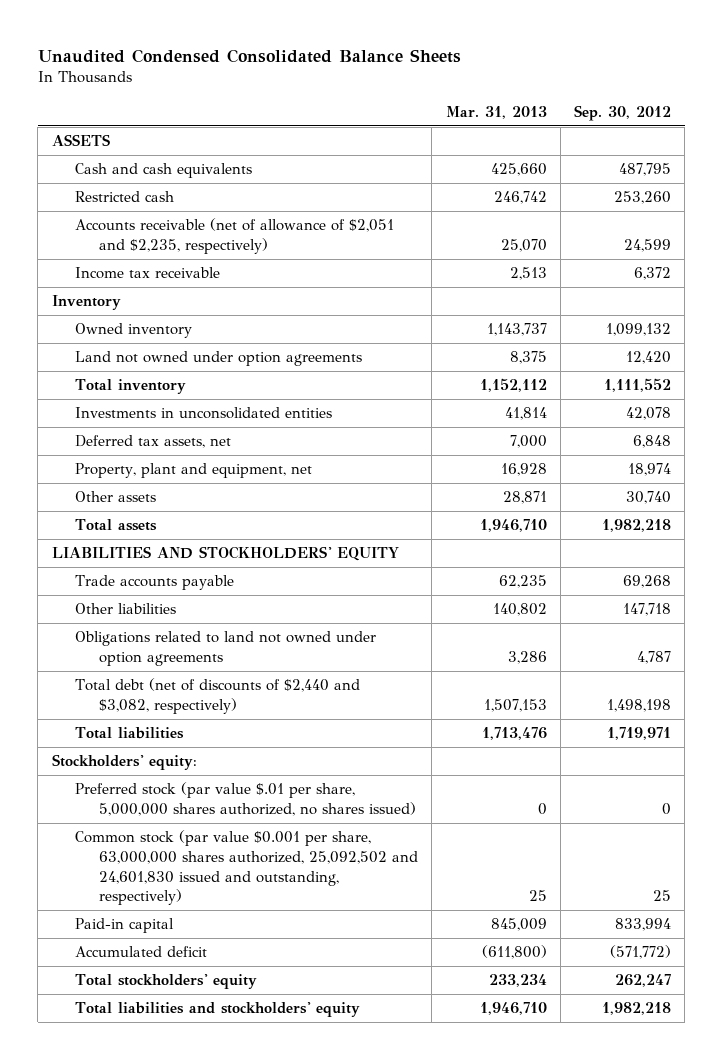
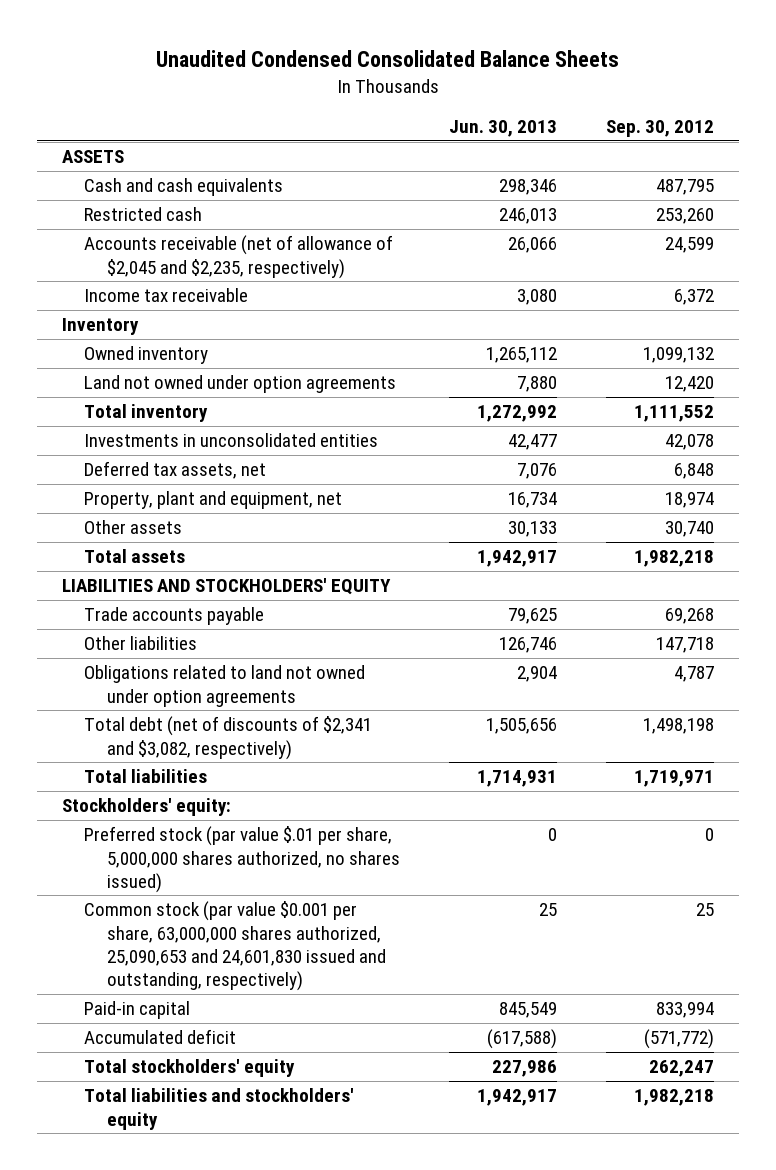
[445,105,547,119] Mar. 31, 2013 -> none
none -> [448,120,557,138] Jun. 30, 2013
[75,218,395,255] Accounts receivable (net of allowance of $2,051 and $2,235, respectively) -> [84,235,394,279] Accounts receivable (net of allowance of $2,045 and $2,235, respectively)
[75,678,361,715] Total debt (net of discounts of $2,440 and $3,082, respectively) -> [84,716,373,760] Total debt (net of discounts of $2,341 and $3,082, respectively)
[75,830,419,906] Common stock (par value $0.001 per share, 63,000,000 shares authorized, 25,092,502 and 24,601,830 issued and outstanding, respectively) -> [84,901,386,992] Common stock (par value $0.001 per share, 63,000,000 shares authorized, 25,090,653 and 24,601,830 issued and outstanding, respectively)

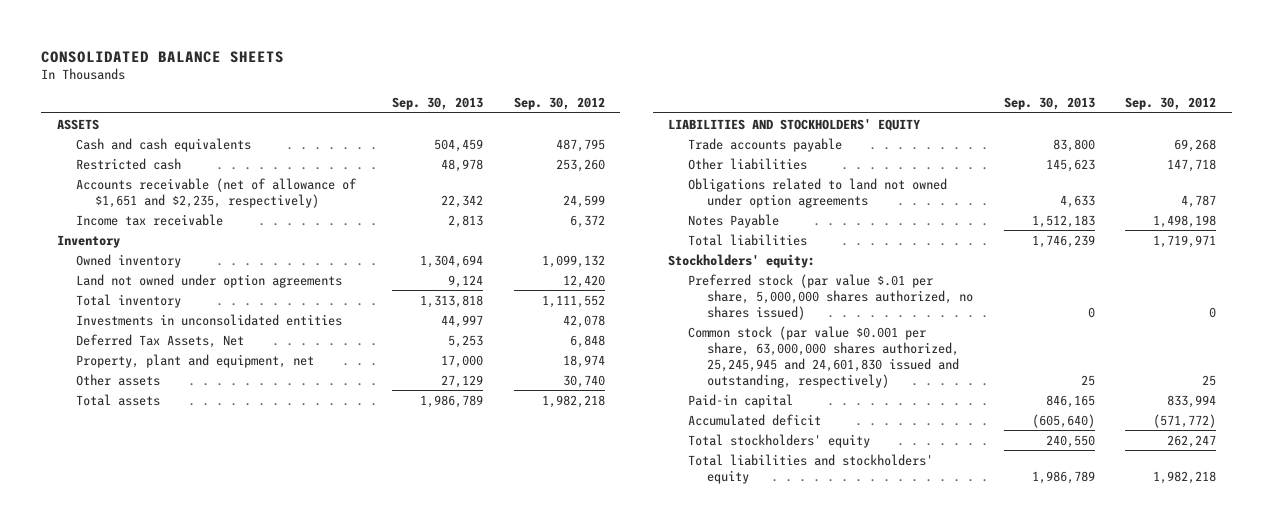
[155,49,619,67] Unaudited Condensed Consolidated Balance Sheets -> [41,50,285,63] CONSOLIDATED BALANCE SHEETS
[448,120,557,138] Jun. 30, 2013 -> none
none -> [392,96,484,110] Sep. 30, 2013
[84,235,394,279] Accounts receivable (net of allowance of $2,045 and $2,235, respectively) -> [76,177,358,208] Accounts receivable (net of allowance of $1,651 and $2,235, respectively)
[84,461,267,480] Deferred tax assets, net -> [76,333,245,348] Deferred Tax Assets, Net
[84,716,373,760] Total debt (net of discounts of $2,341 and $3,082, respectively) -> [687,213,779,228] Notes Payable
[84,901,386,992] Common stock (par value $0.001 per share, 63,000,000 shares authorized, 25,090,653 and 24,601,830 issued and outstanding, respectively) -> [687,325,959,388] Common stock (par value $0.001 per share, 63,000,000 shares authorized, 25,245,945 and 24,601,830 issued and outstanding, respectively)

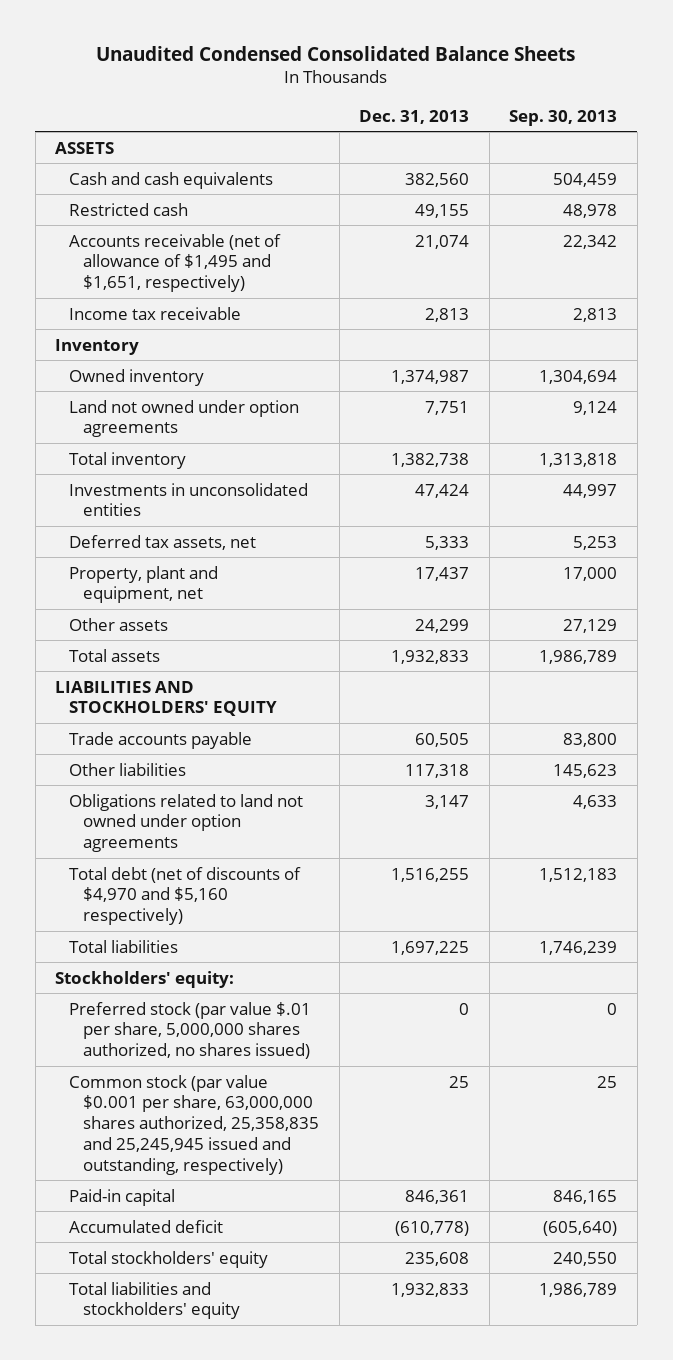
[41,50,285,63] CONSOLIDATED BALANCE SHEETS -> [96,46,576,62] Unaudited Condensed Consolidated Balance Sheets
[513,96,605,110] Sep. 30, 2012 -> none
none -> [359,109,470,124] Dec. 31, 2013
[76,177,358,208] Accounts receivable (net of allowance of $1,651 and $2,235, respectively) -> [69,233,282,293] Accounts receivable (net of allowance of $1,495 and $1,651, respectively)
[76,333,245,348] Deferred Tax Assets, Net -> [69,534,257,550] Deferred tax assets, net
[687,213,779,228] Notes Payable -> [69,866,302,926] Total debt (net of discounts of $4,970 and $5,160 respectively)
[687,325,959,388] Common stock (par value $0.001 per share, 63,000,000 shares authorized, 25,245,945 and 24,601,830 issued and outstanding, respectively) -> [69,1074,320,1175] Common stock (par value $0.001 per share, 63,000,000 shares authorized, 25,358,835 and 25,245,945 issued and outstanding, respectively)

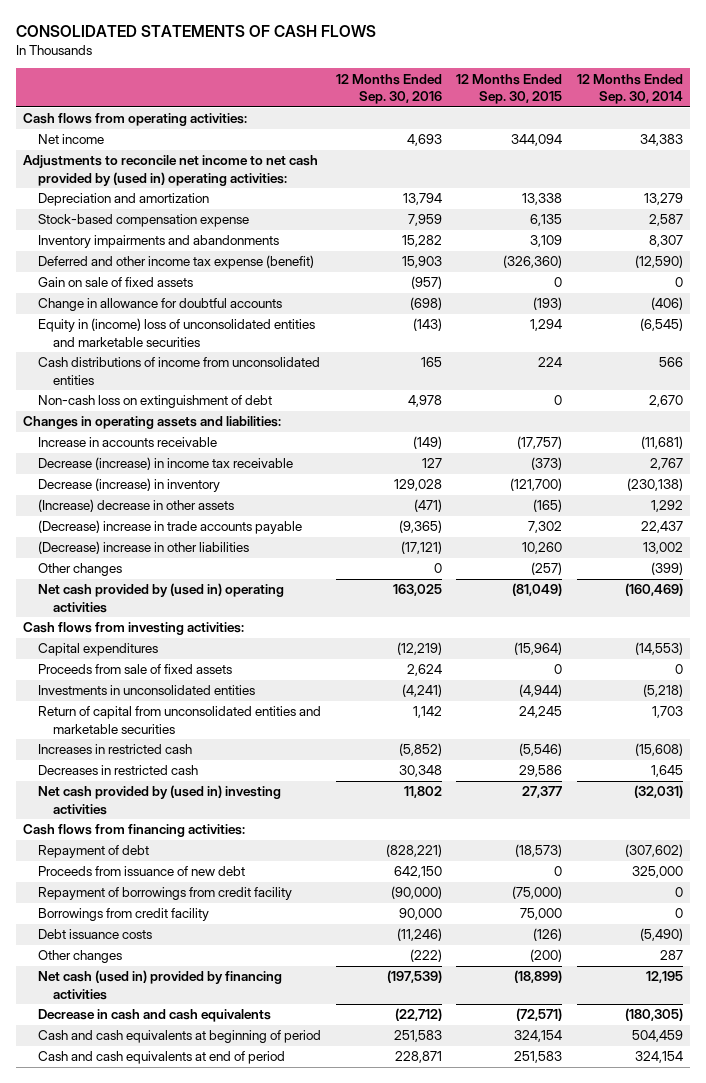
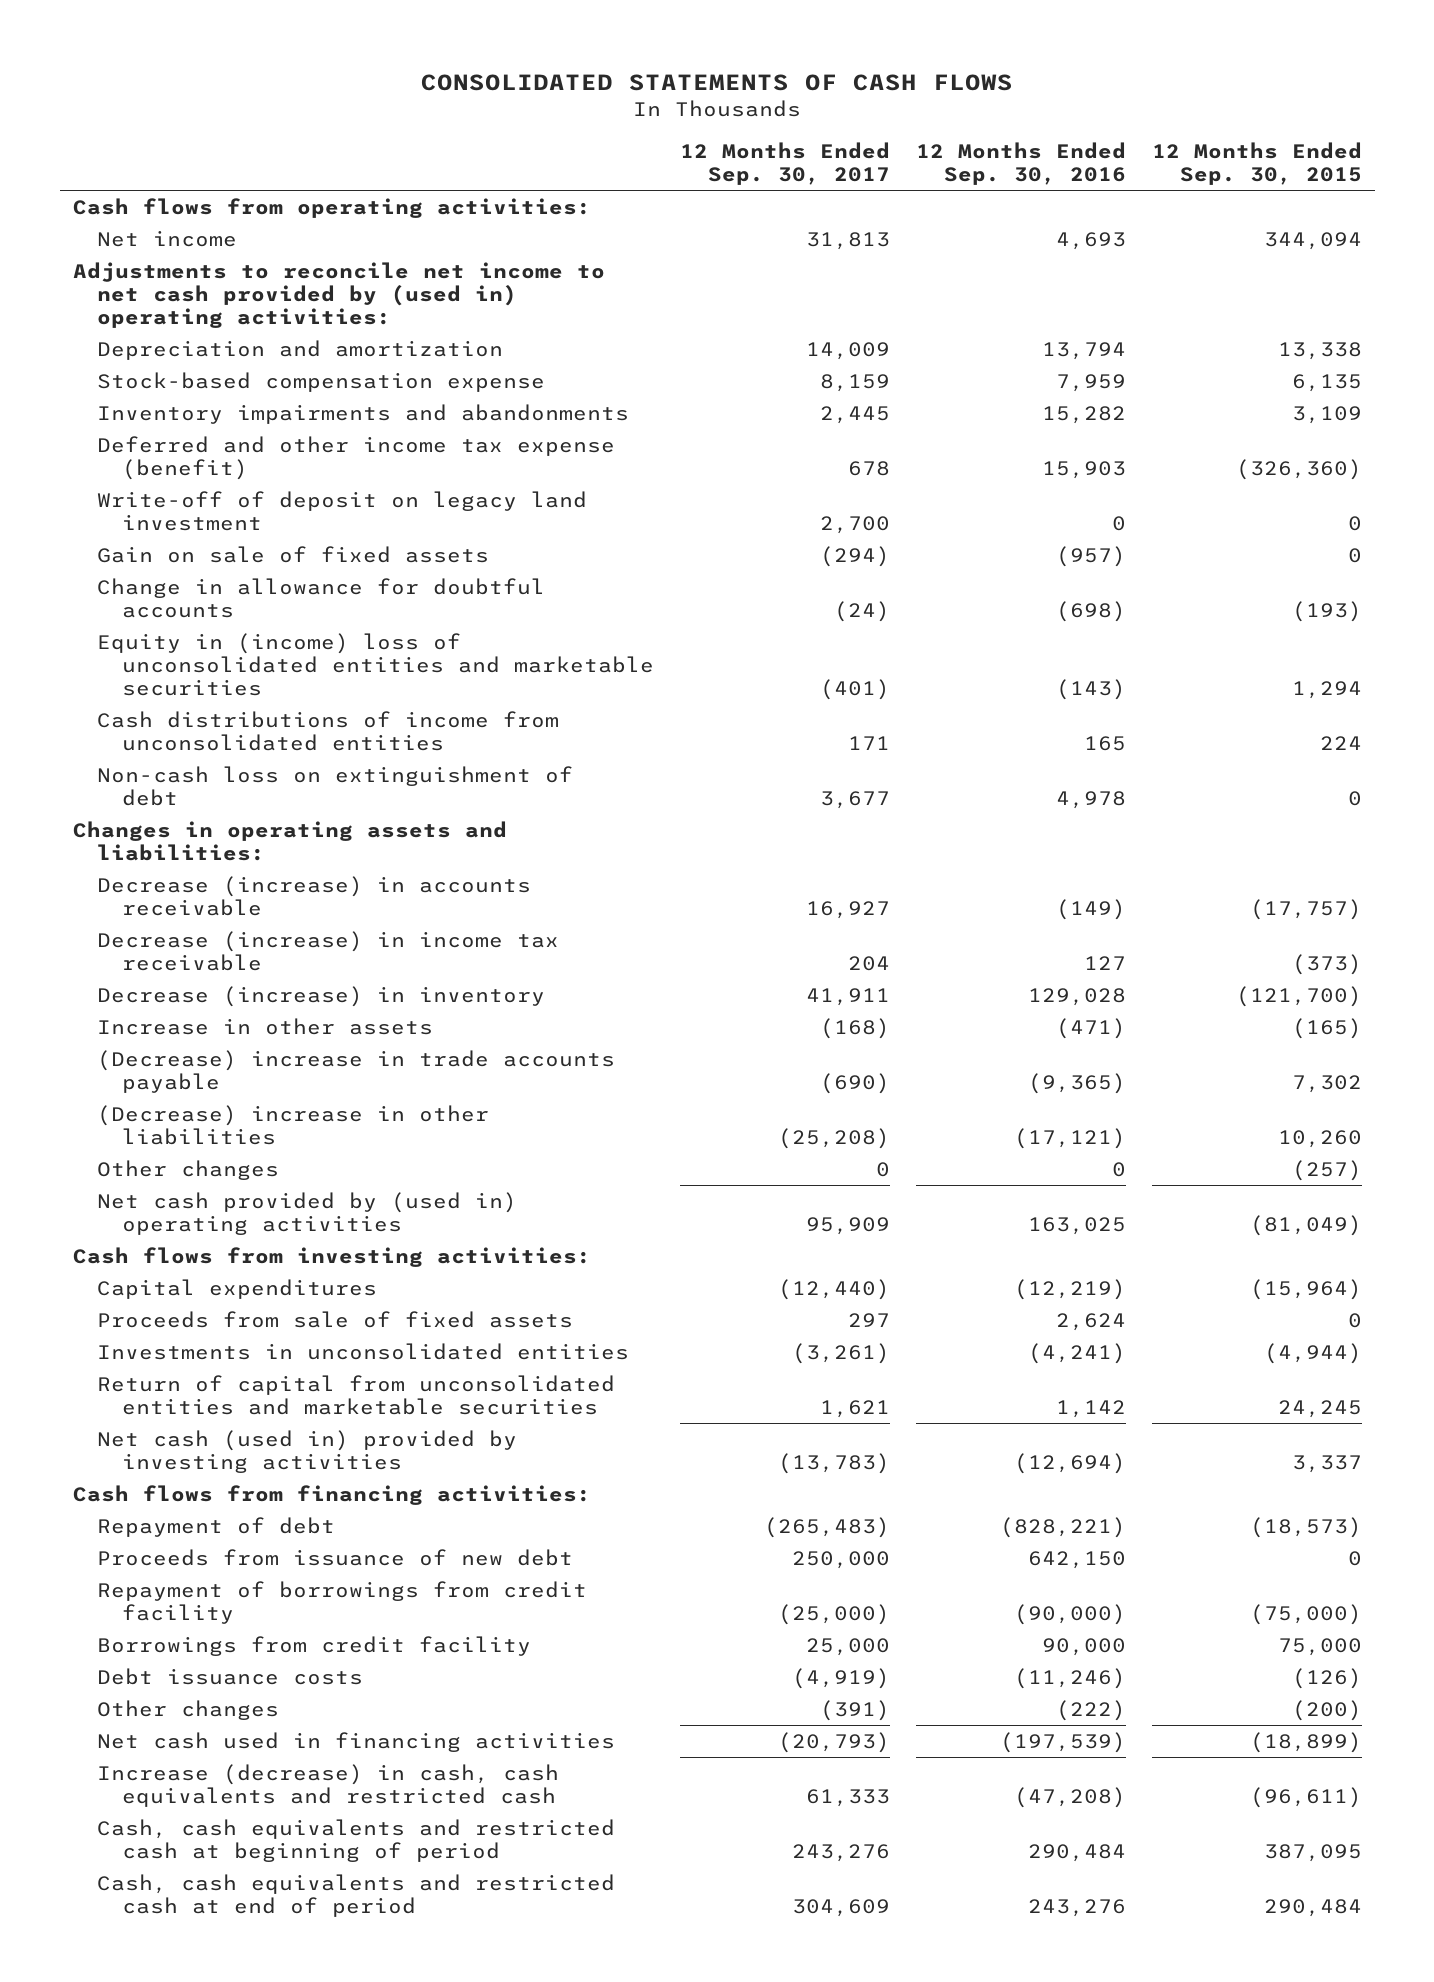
[576,73,683,105] 12 Months Ended Sep. 30, 2014 -> none
none -> [679,141,890,186] 12 Months Ended Sep. 30, 2017
none -> [97,490,588,531] Write-off of deposit on legacy land investment
[38,437,218,448] Increase in accounts receivable -> [97,875,532,916] Decrease (increase) in accounts receivable
[38,499,235,513] (Increase) decrease in other assets -> [97,1017,434,1035] Increase in other assets
[38,744,193,755] Increases in restricted cash -> none
[38,765,199,776] Decreases in restricted cash -> none
[38,785,282,815] Net cash provided by (used in) investing activities -> [97,1429,518,1473] Net cash (used in) provided by investing activities
[403,786,442,799] 11,802 -> [1013,1452,1126,1474] (12,694)
[522,786,563,799] 27,377 -> [1291,1454,1362,1473] 3,337
[38,970,283,1000] Net cash (used in) provided by financing activities -> [97,1731,616,1752] Net cash used in financing activities
[38,1009,272,1023] Decrease in cash and cash equivalents -> [97,1763,560,1807] Increase (decrease) in cash, cash equivalents and restricted cash
[394,1008,442,1022] (22,712) -> [1013,1786,1126,1808] (47,208)
[516,1008,563,1022] (72,571) -> [1249,1786,1362,1808] (96,611)
[38,1030,322,1044] Cash and cash equivalents at beginning of period -> [97,1818,616,1862] Cash, cash equivalents and restricted cash at beginning of period
[393,1030,442,1043] 251,583 -> [1027,1843,1126,1862] 290,484
[514,1030,563,1043] 324,154 -> [1263,1843,1362,1862] 387,095
[38,1051,286,1065] Cash and cash equivalents at end of period -> [97,1873,616,1917] Cash, cash equivalents and restricted cash at end of period
[394,1051,442,1064] 228,871 -> [1027,1898,1126,1917] 243,276
[514,1051,563,1064] 251,583 -> [1263,1898,1362,1917] 290,484

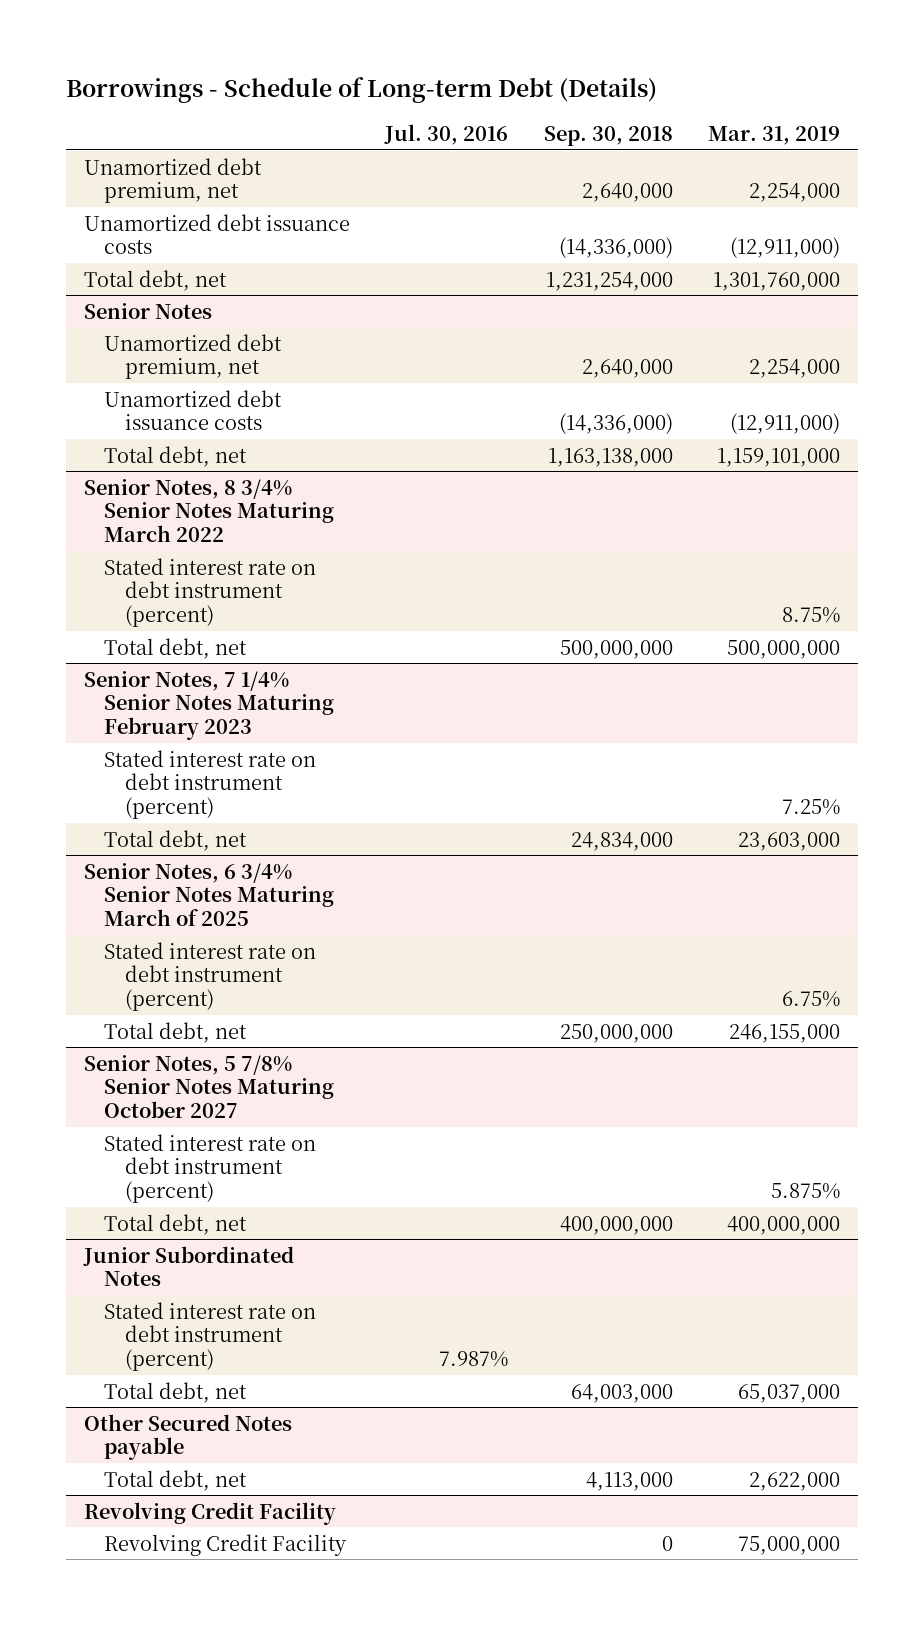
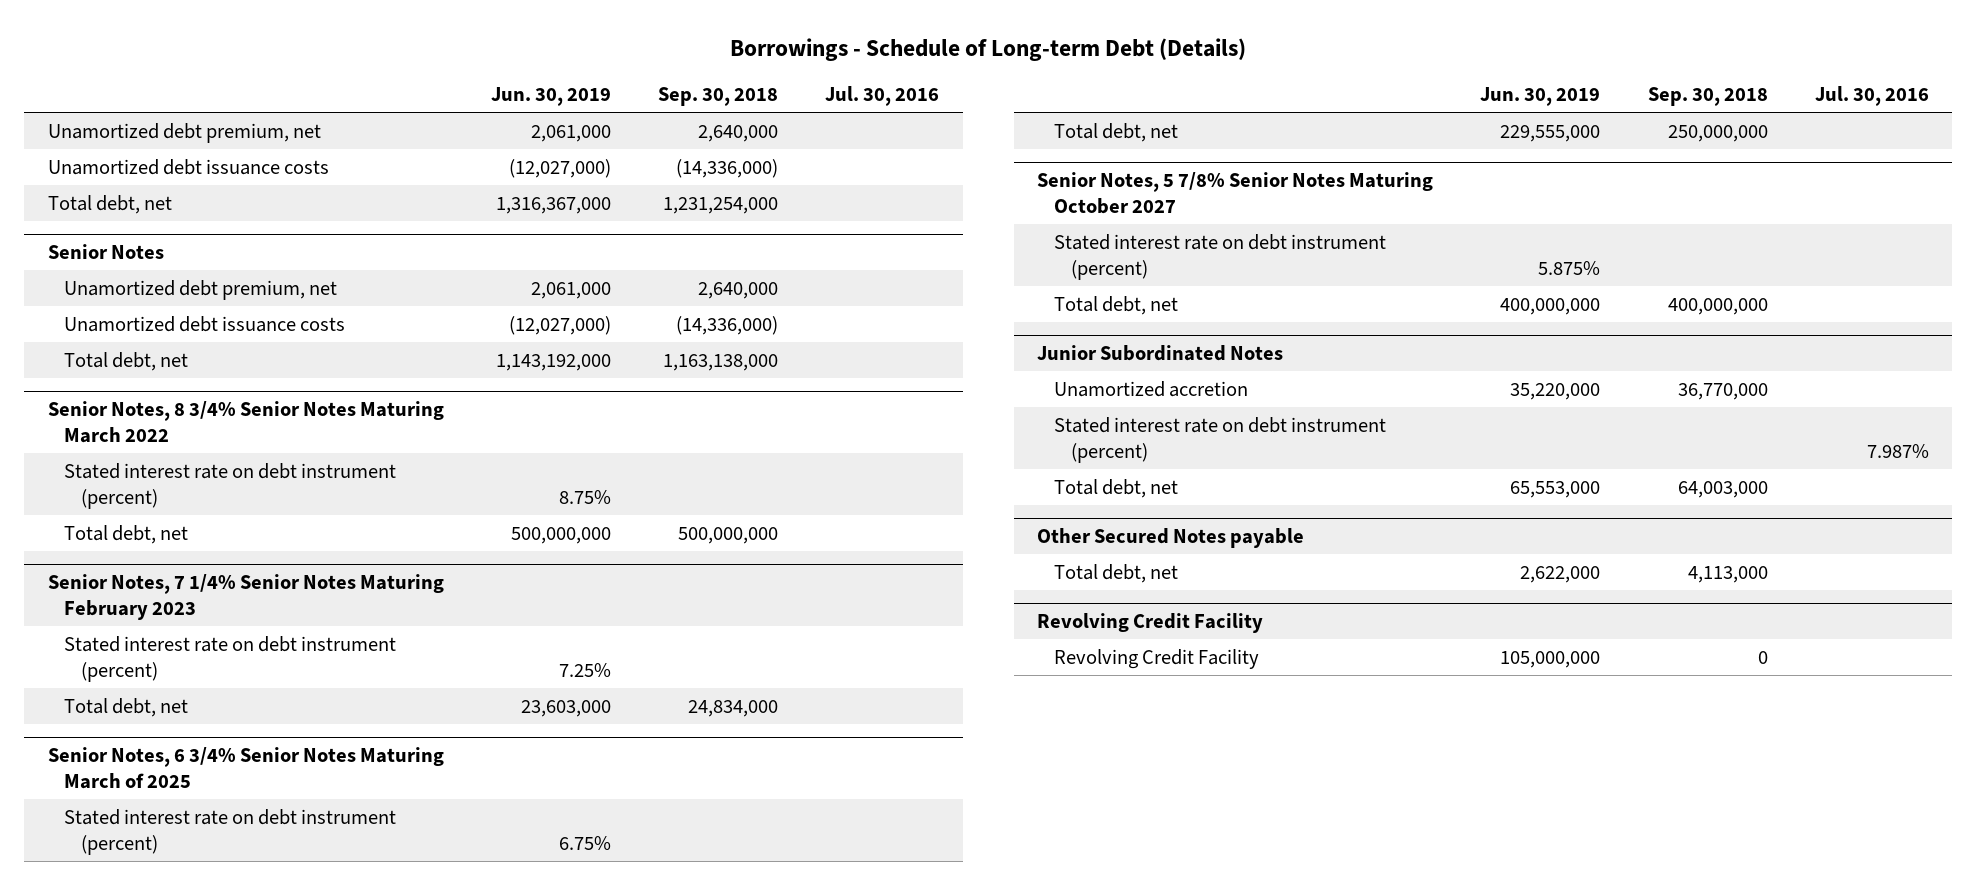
[708,125,841,145] Mar. 31, 2019 -> none
none -> [490,86,611,106] Jun. 30, 2019
none -> [1054,380,1249,397] Unamortized accretion

